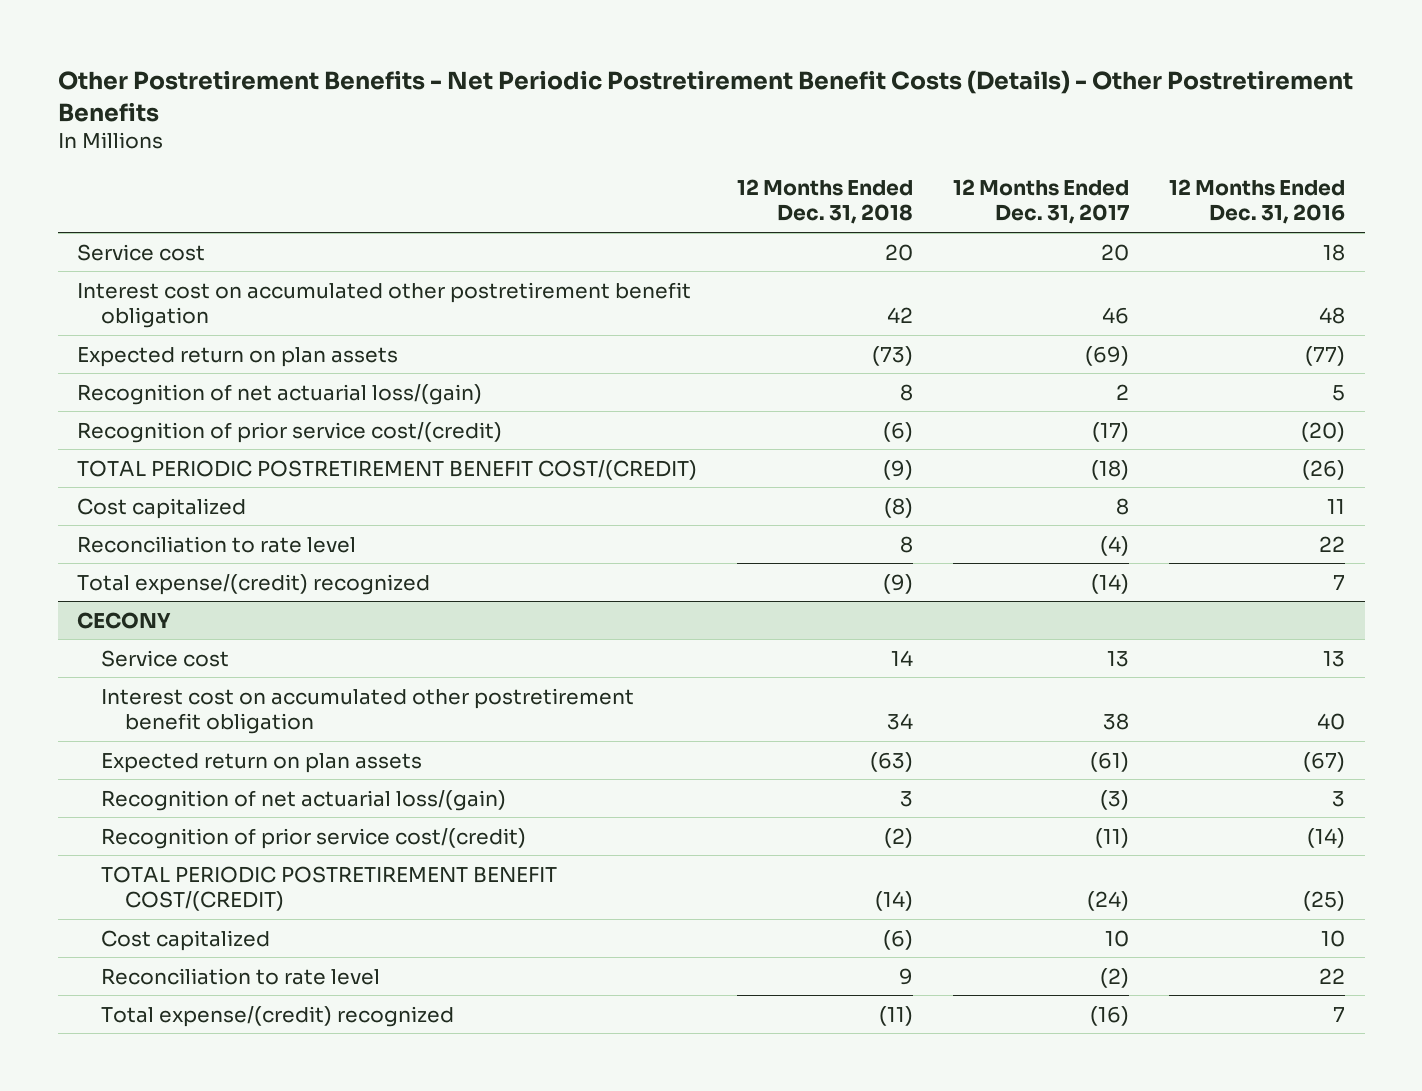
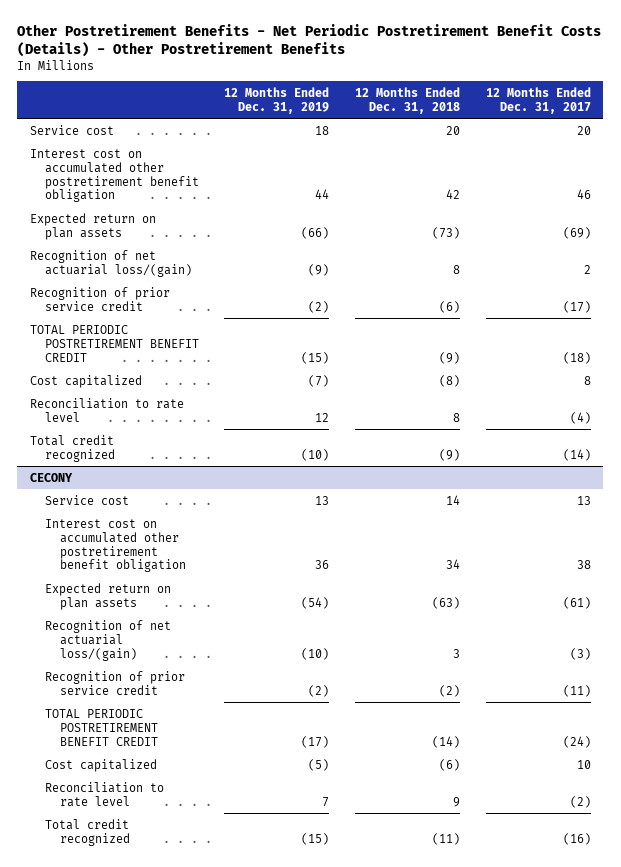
[1168,179,1345,225] 12 Months Ended Dec. 31, 2016 -> none
none -> [224,86,330,114] 12 Months Ended Dec. 31, 2019
[77,421,503,443] Recognition of prior service cost/(credit) -> [30,286,171,311] Recognition of prior service credit
[77,459,698,480] TOTAL PERIODIC POSTRETIREMENT BENEFIT COST/(CREDIT) -> [30,324,199,362] TOTAL PERIODIC POSTRETIREMENT BENEFIT CREDIT
[77,573,431,595] Total expense/(credit) recognized -> [30,434,115,462] Total credit recognized
[101,827,527,849] Recognition of prior service cost/(credit) -> [44,670,185,695] Recognition of prior service credit
[101,865,558,911] TOTAL PERIODIC POSTRETIREMENT BENEFIT COST/(CREDIT) -> [44,708,158,746] TOTAL PERIODIC POSTRETIREMENT BENEFIT CREDIT
[101,1005,455,1027] Total expense/(credit) recognized -> [44,818,130,846] Total credit recognized

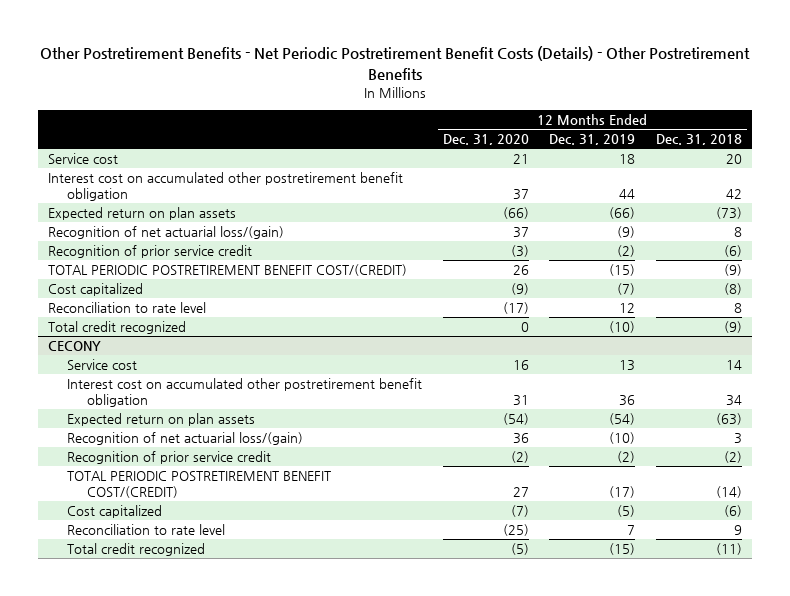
[485,86,591,114] 12 Months Ended Dec. 31, 2017 -> none
none -> [442,134,529,146] Dec. 31, 2020
[30,324,199,362] TOTAL PERIODIC POSTRETIREMENT BENEFIT CREDIT -> [48,264,408,277] TOTAL PERIODIC POSTRETIREMENT BENEFIT COST/(CREDIT)
[44,708,158,746] TOTAL PERIODIC POSTRETIREMENT BENEFIT CREDIT -> [67,471,332,498] TOTAL PERIODIC POSTRETIREMENT BENEFIT COST/(CREDIT)

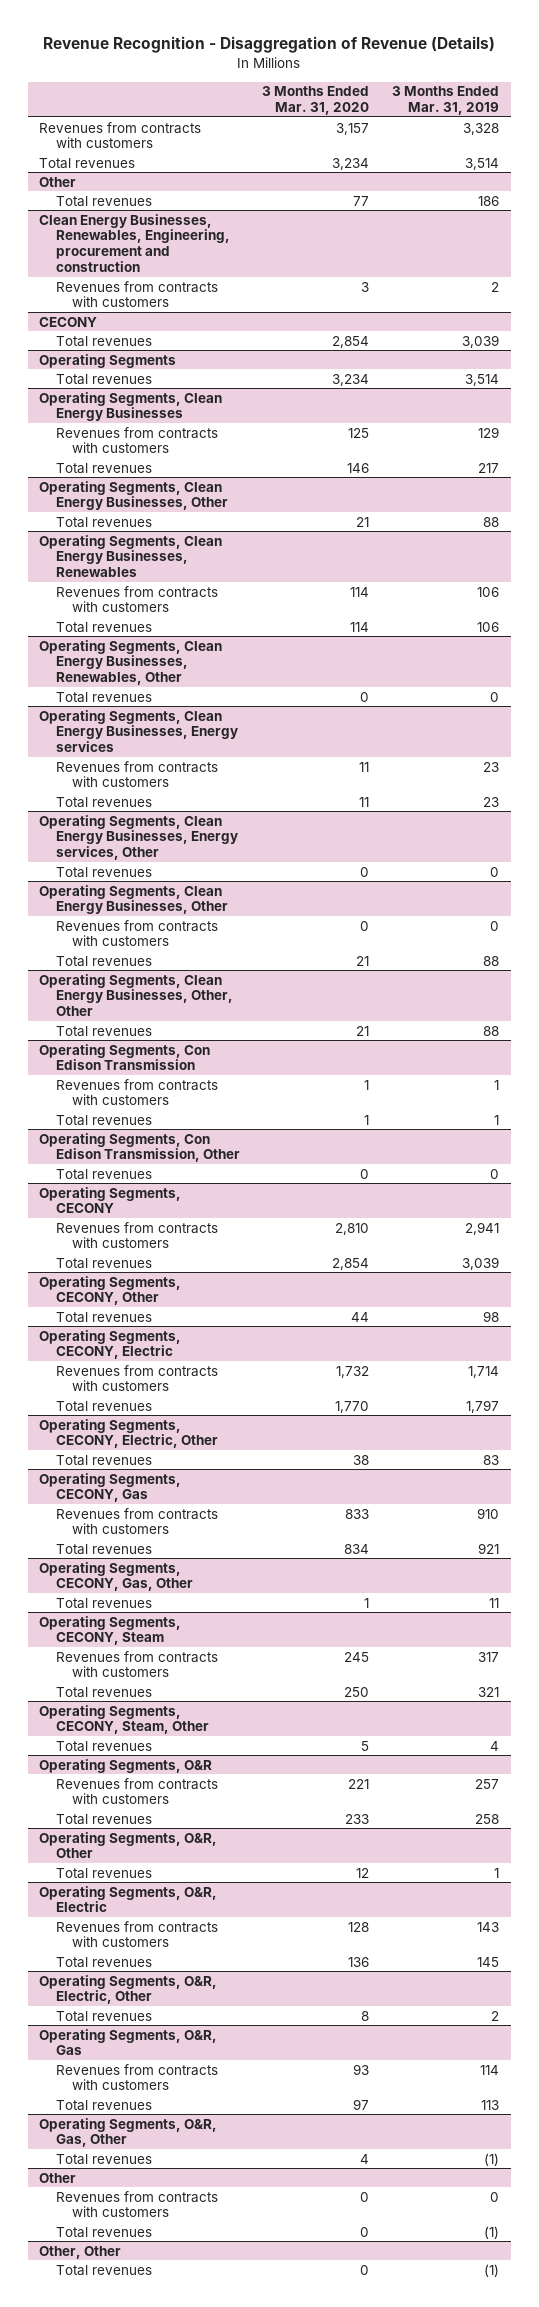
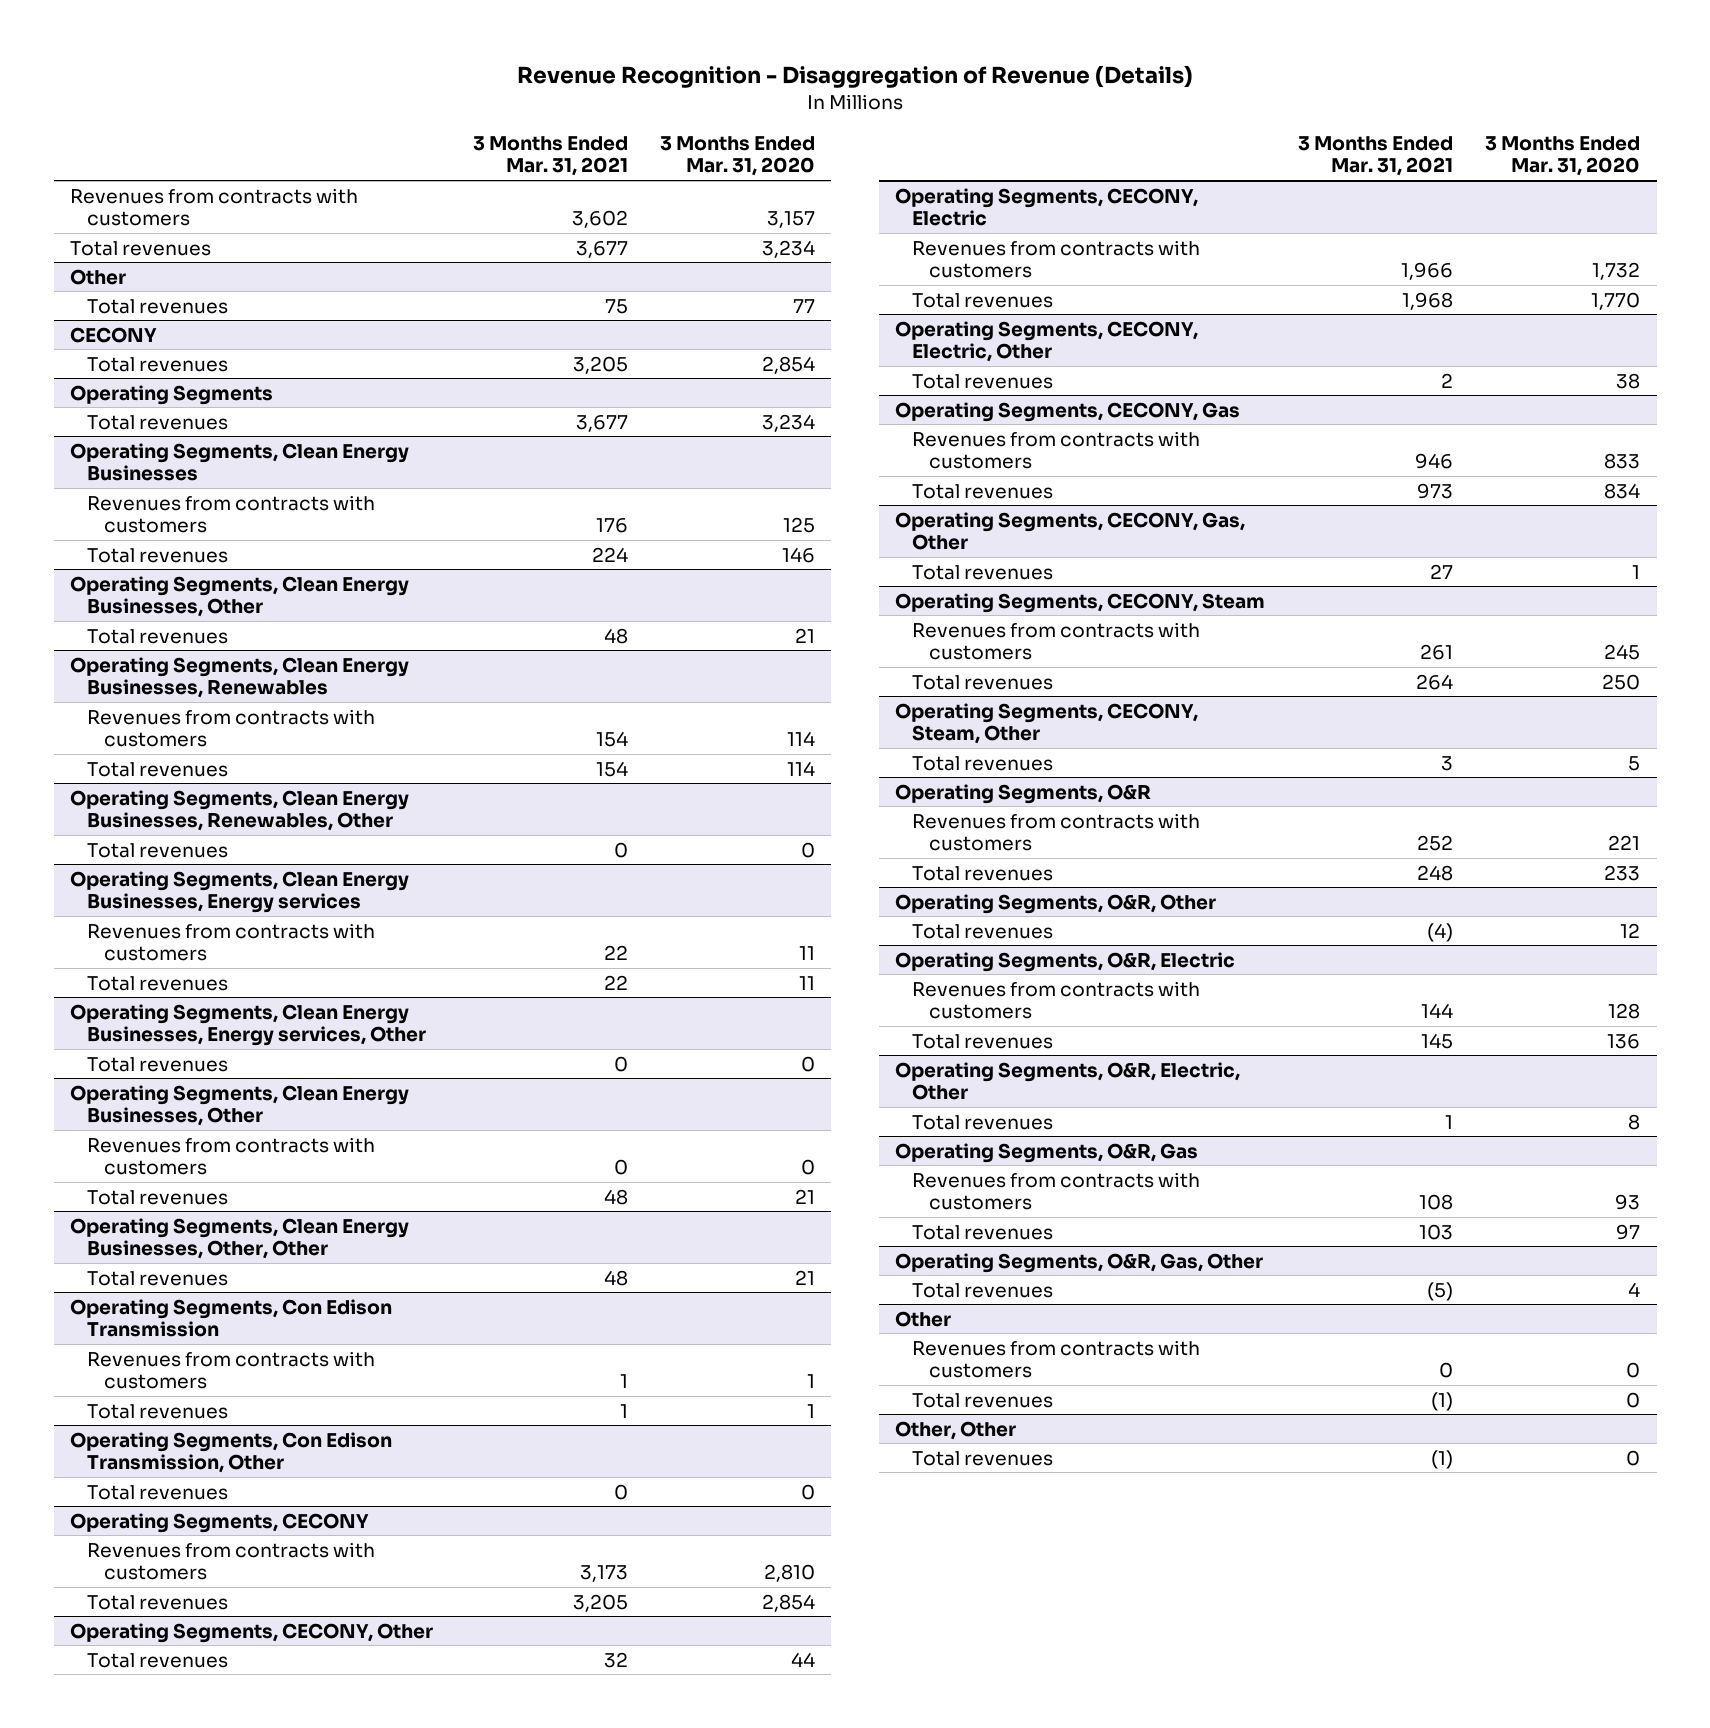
[392,86,500,115] 3 Months Ended Mar. 31, 2019 -> none
none -> [472,135,628,177] 3 Months Ended Mar. 31, 2021
[39,213,230,272] Clean Energy Businesses, Renewables, Engineering, procurement and construction -> none
[55,280,218,308] Revenues from contracts with customers -> none

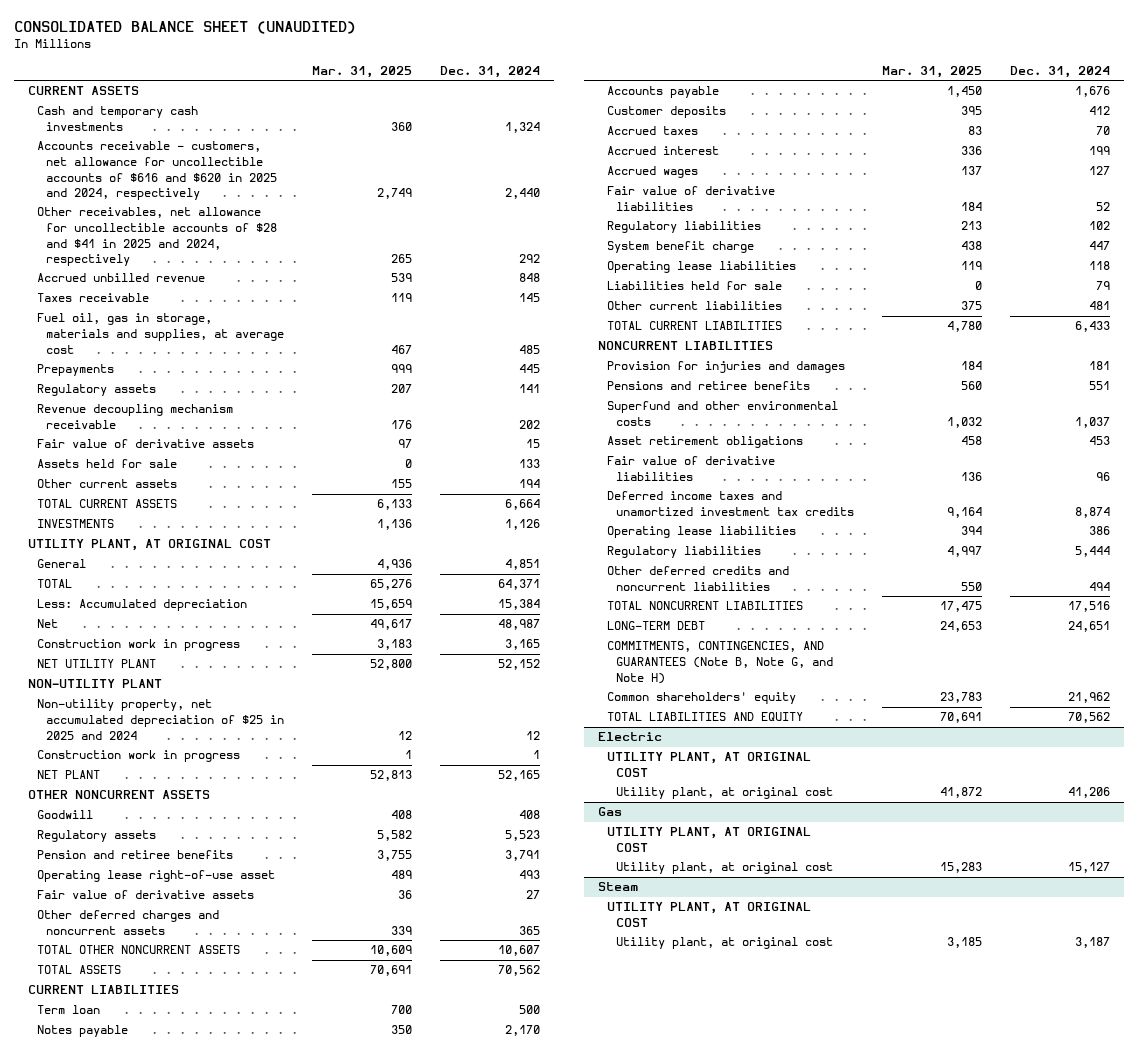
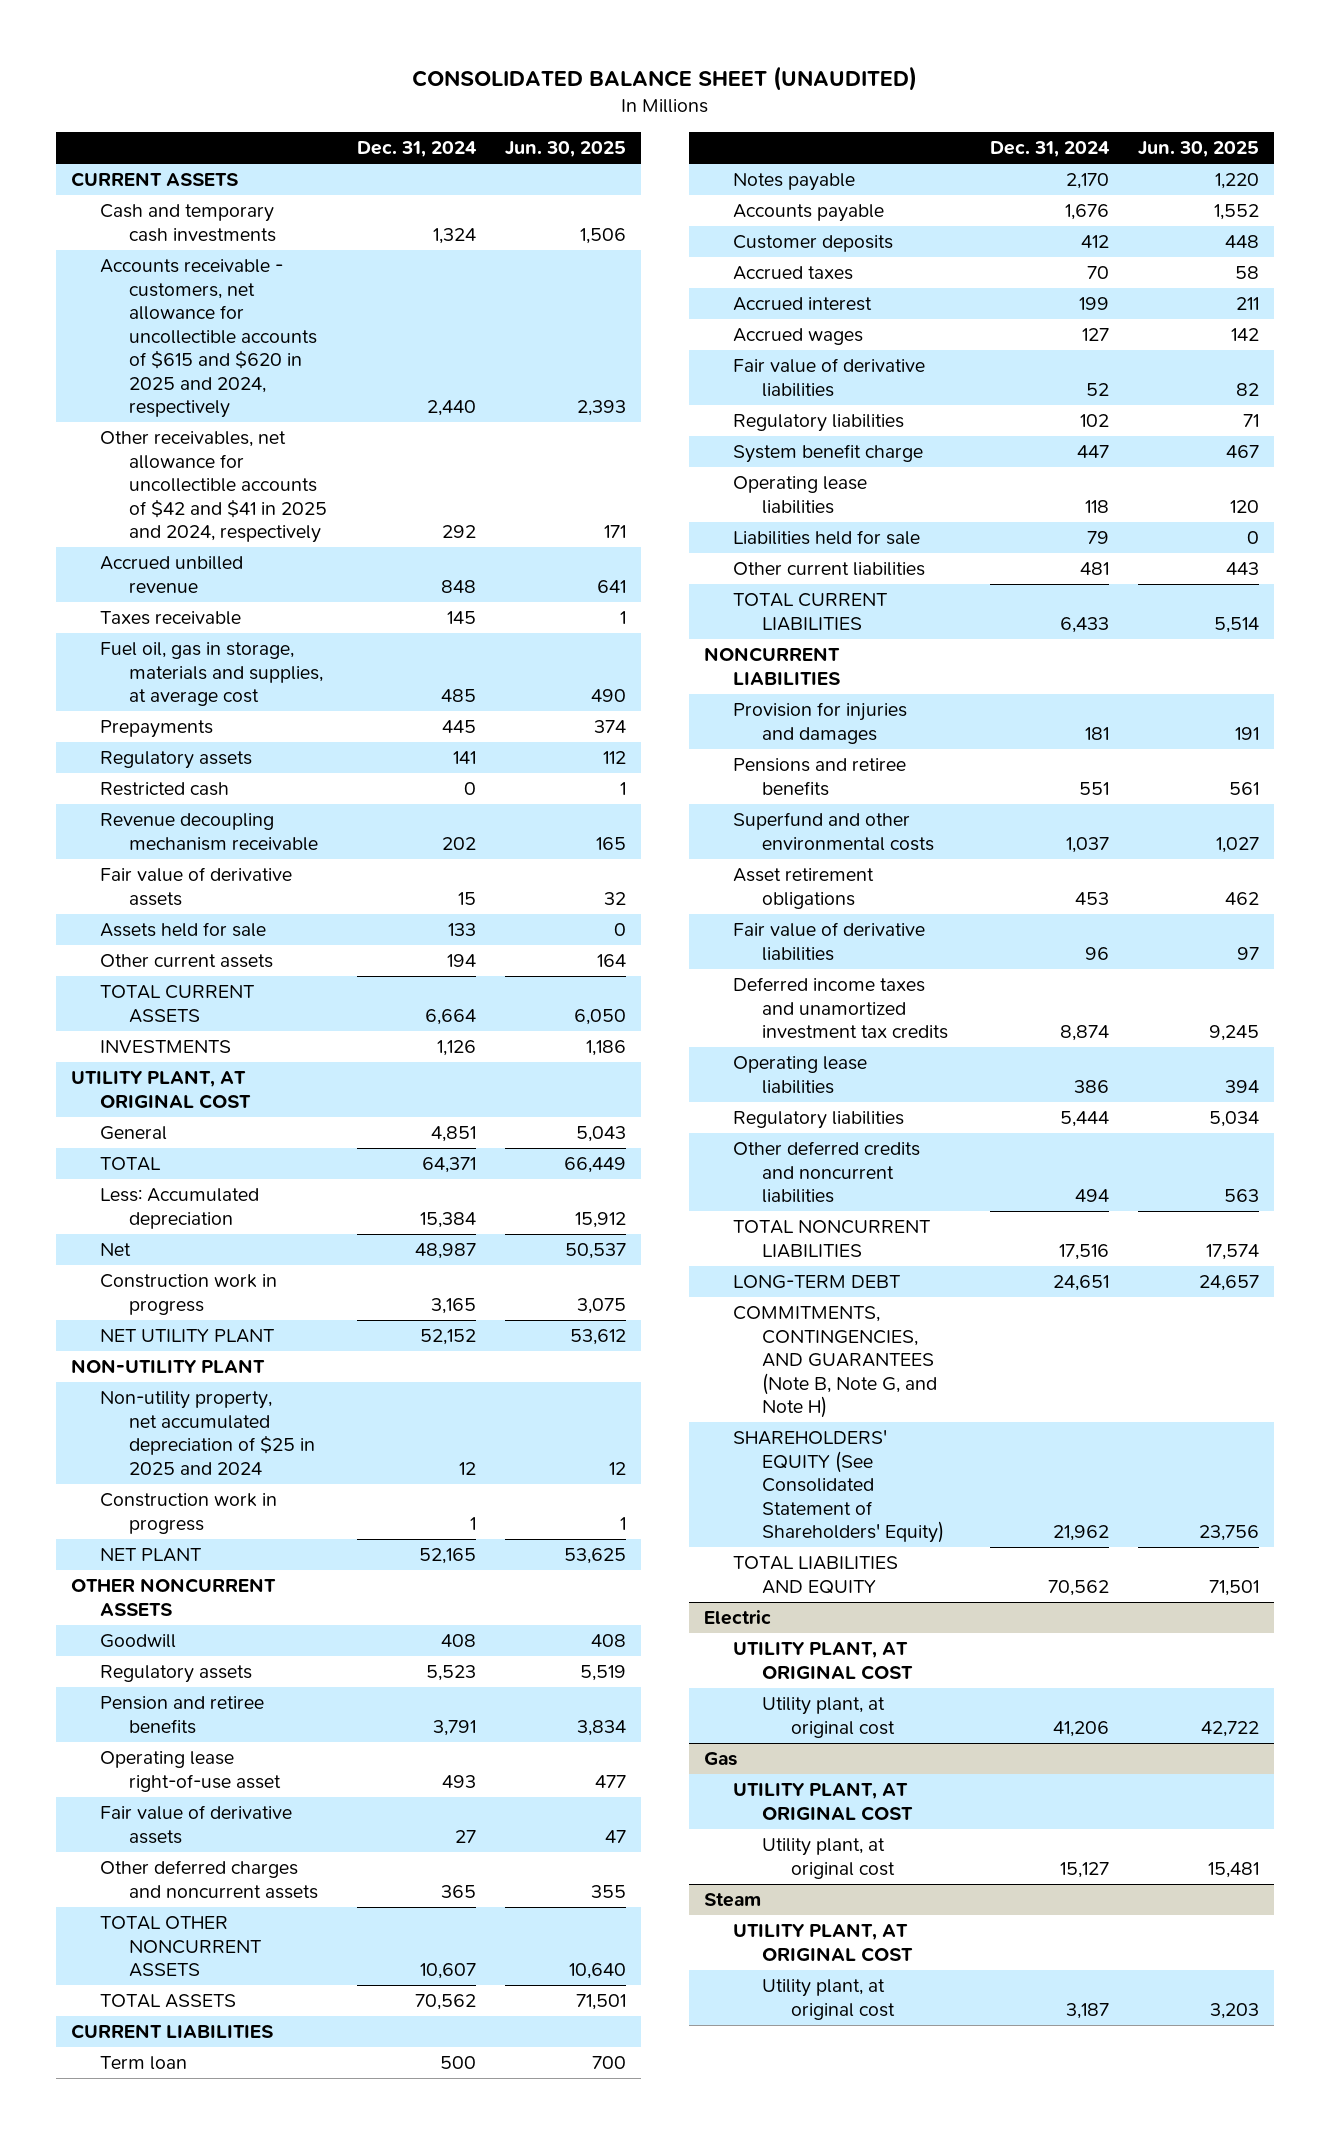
[311,65,412,78] Mar. 31, 2025 -> none
none -> [505,140,627,157] Jun. 30, 2025
[36,141,277,201] Accounts receivable - customers, net allowance for uncollectible accounts of $616 and $620 in 2025 and 2024, respectively -> [99,259,317,419] Accounts receivable - customers, net allowance for uncollectible accounts of $615 and $620 in 2025 and 2024, respectively
[36,207,277,267] Other receivables, net allowance for uncollectible accounts of $28 and $41 in 2025 and 2024, respectively -> [99,431,327,544] Other receivables, net allowance for uncollectible accounts of $42 and $41 in 2025 and 2024, respectively
none -> [99,782,229,797] Restricted cash
[606,692,796,705] Common shareholders' equity -> [733,1430,945,1544] SHAREHOLDERS' EQUITY (See Consolidated Statement of Shareholders' Equity)

